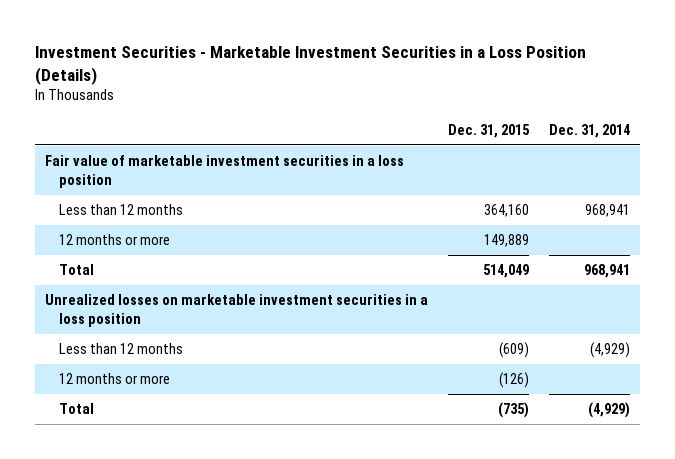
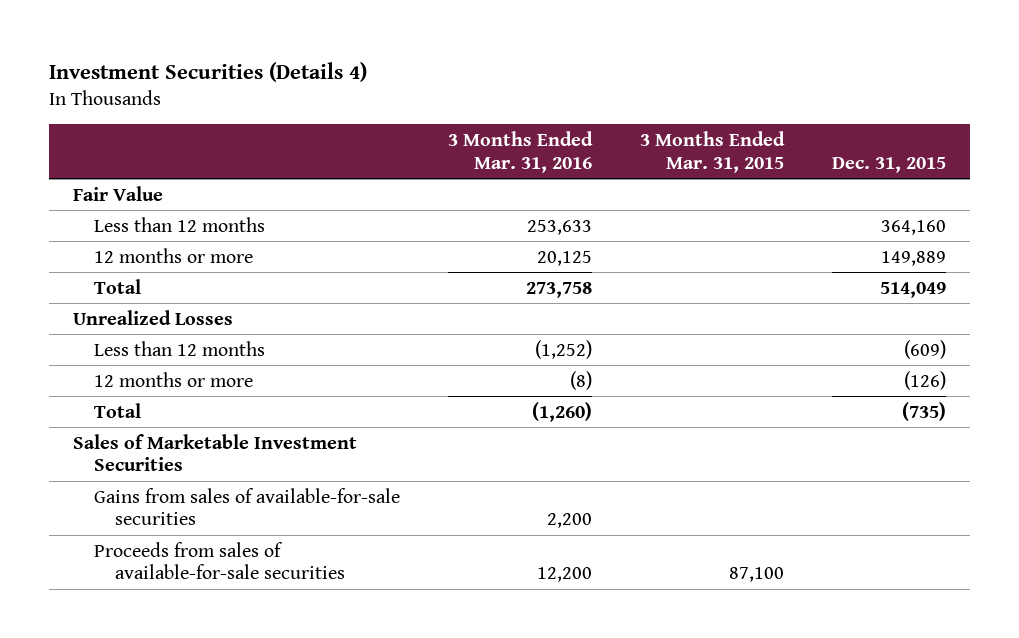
[35,45,587,85] Investment Securities - Marketable Investment Securities in a Loss Position (Details) -> [49,62,368,83] Investment Securities (Details 4)
[549,123,631,138] Dec. 31, 2014 -> none
none -> [447,130,593,173] 3 Months Ended Mar. 31, 2016
none -> [639,130,785,173] 3 Months Ended Mar. 31, 2015
[45,155,405,188] Fair value of marketable investment securities in a loss position -> [73,185,164,201] Fair Value
[45,294,429,327] Unrealized losses on marketable investment securities in a loss position -> [73,309,234,325] Unrealized Losses
none -> [73,433,358,472] Sales of Marketable Investment Securities
none -> [93,487,400,526] Gains from sales of available-for-sale securities
none -> [93,541,345,580] Proceeds from sales of available-for-sale securities

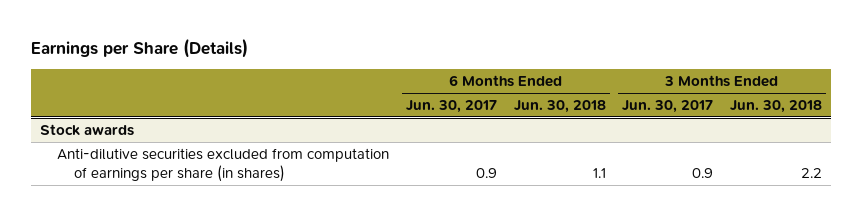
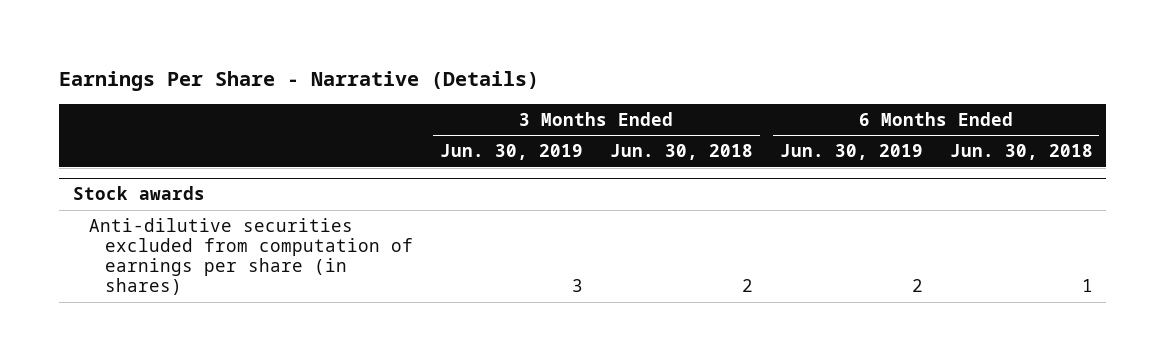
[31,38,249,59] Earnings per Share (Details) -> [59,71,540,92] Earnings Per Share - Narrative (Details)
[405,100,497,114] Jun. 30, 2017 -> none
[622,100,714,114] Jun. 30, 2017 -> none
none -> [439,144,583,161] Jun. 30, 2019
none -> [779,144,923,161] Jun. 30, 2019
[592,167,606,178] 1.1 -> [1081,279,1093,293] 1
[801,167,823,178] 2.2 -> [741,279,753,293] 2

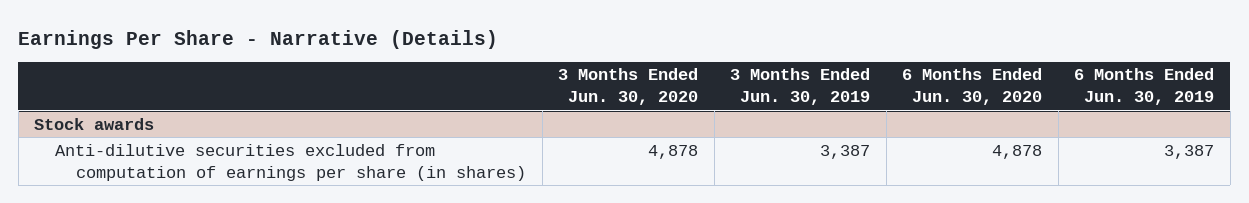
[609,144,753,161] Jun. 30, 2018 -> none
[949,144,1093,161] Jun. 30, 2018 -> none
none -> [558,68,699,106] 3 Months Ended Jun. 30, 2020
none -> [902,68,1043,106] 6 Months Ended Jun. 30, 2020
[571,279,583,293] 3 -> [820,144,871,159] 3,387
[911,279,923,293] 2 -> [1164,144,1215,159] 3,387

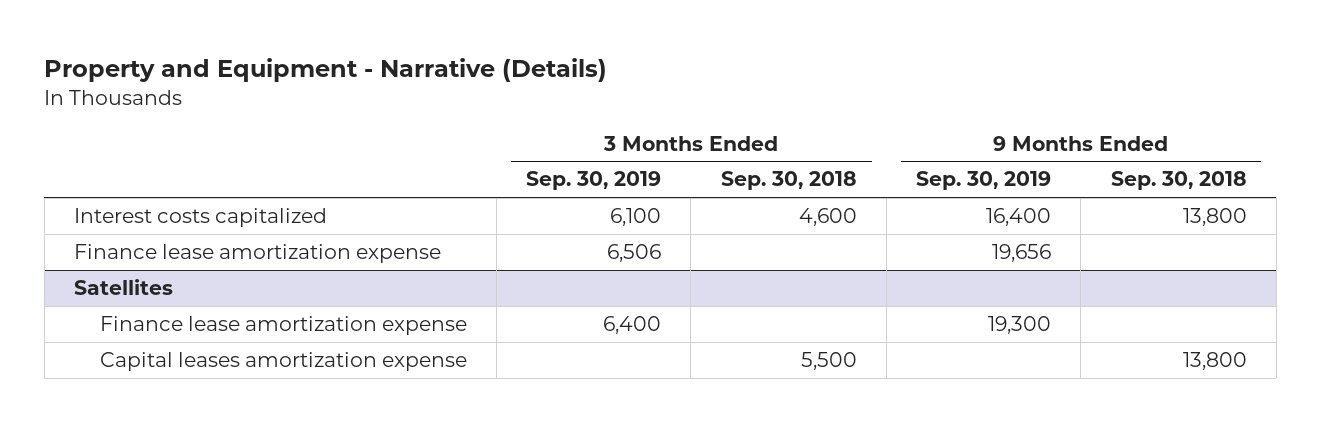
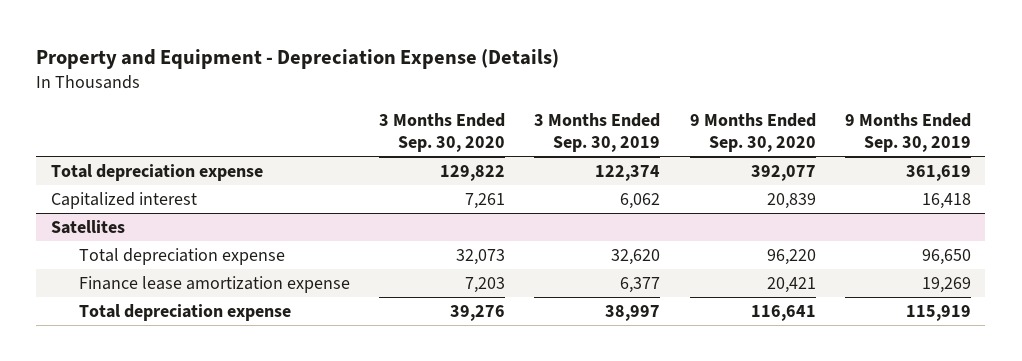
[44,57,608,82] Property and Equipment - Narrative (Details) -> [36,49,560,70] Property and Equipment - Depreciation Expense (Details)
[720,171,857,191] Sep. 30, 2018 -> none
[1110,171,1247,191] Sep. 30, 2018 -> none
none -> [379,112,506,153] 3 Months Ended Sep. 30, 2020
none -> [689,112,816,153] 9 Months Ended Sep. 30, 2020
[74,244,442,264] Finance lease amortization expense -> none
none -> [50,163,263,181] Total depreciation expense
[74,208,328,228] Interest costs capitalized -> [50,191,197,209] Capitalized interest
[610,208,662,227] 6,100 -> [620,192,661,209] 6,062
[986,208,1052,227] 16,400 -> [921,192,971,209] 16,418
[99,352,467,372] Capital leases amortization expense -> none
none -> [79,247,286,265] Total depreciation expense
[603,316,662,335] 6,400 -> [620,276,661,293] 6,377
[988,316,1052,335] 19,300 -> [921,276,971,293] 19,269
none -> [79,303,292,321] Total depreciation expense

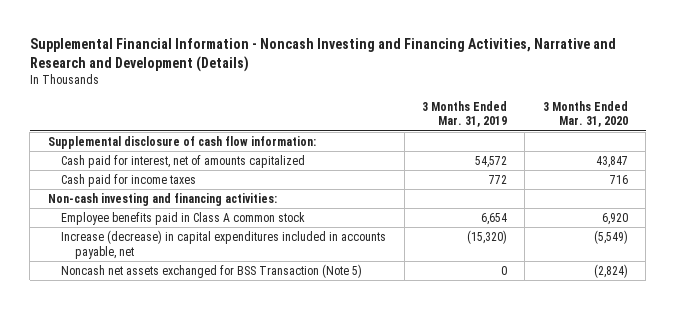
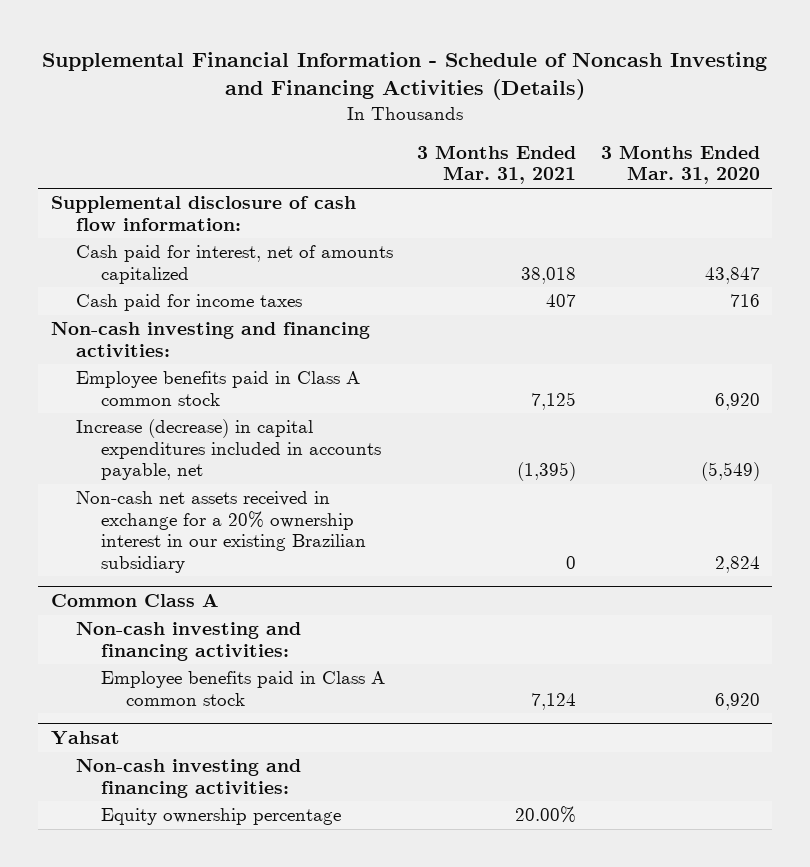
[29,37,616,72] Supplemental Financial Information - Noncash Investing and Financing Activities, Narrative and Research and Development (Details) -> [42,51,768,101] Supplemental Financial Information - Schedule of Noncash Investing and Financing Activities (Details)
[422,100,508,128] 3 Months Ended Mar. 31, 2019 -> none
none -> [417,144,577,185] 3 Months Ended Mar. 31, 2021
[61,263,363,278] Noncash net assets exchanged for BSS Transaction (Note 5) -> none
none -> [75,491,366,573] Non-cash net assets received in exchange for a 20% ownership interest in our existing Brazilian subsidiary
none -> [50,594,219,608] Common Class A
none -> [75,622,301,661] Non-cash investing and financing activities:
none -> [100,671,385,706] Employee benefits paid in Class A common stock
none -> [50,731,120,746] Yahsat
none -> [75,759,301,798] Non-cash investing and financing activities:
none -> [100,808,341,826] Equity ownership percentage

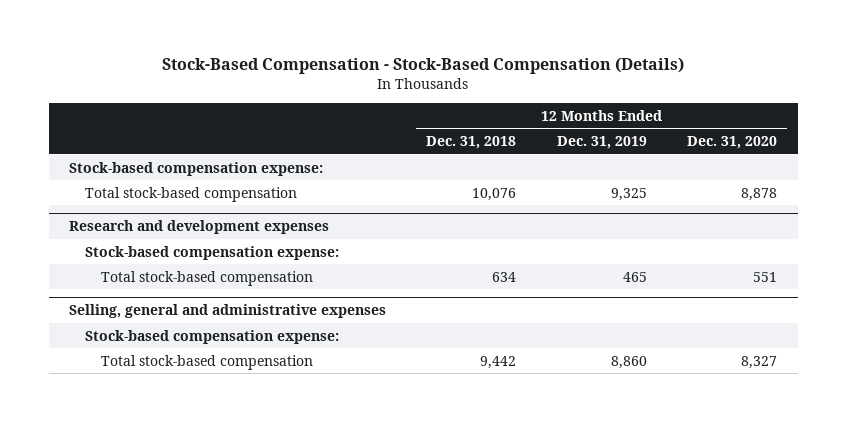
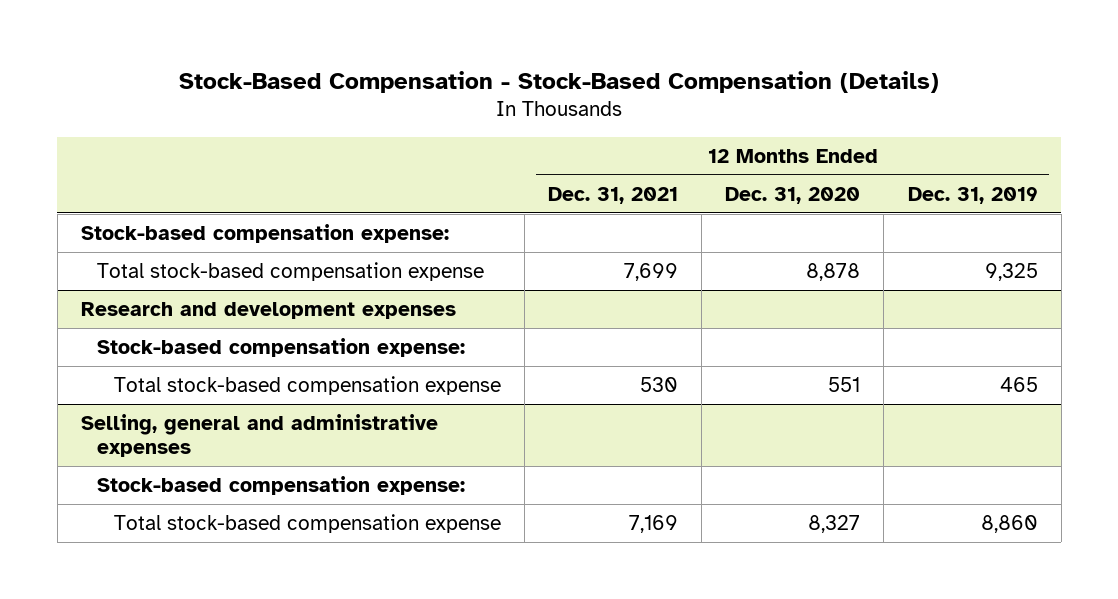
[426,136,517,150] Dec. 31, 2018 -> none
none -> [547,186,678,204] Dec. 31, 2021
[84,186,297,202] Total stock-based compensation -> [97,261,485,281] Total stock-based compensation expense
[100,270,313,286] Total stock-based compensation -> [113,375,501,395] Total stock-based compensation expense
[100,354,313,370] Total stock-based compensation -> [113,513,501,533] Total stock-based compensation expense

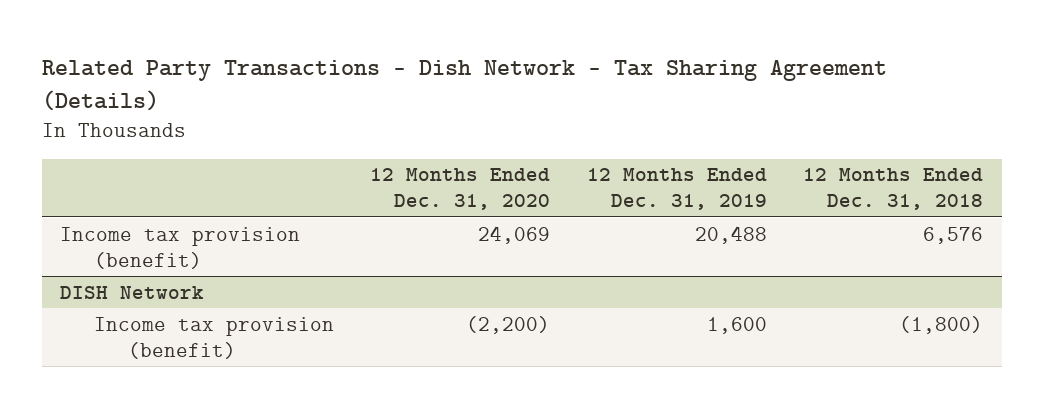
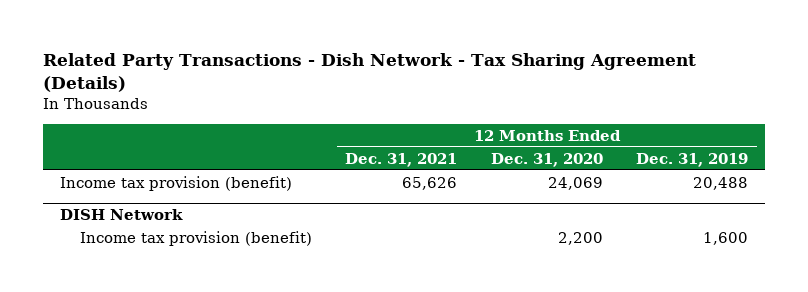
[803,168,984,211] 12 Months Ended Dec. 31, 2018 -> none
none -> [345,152,458,167] Dec. 31, 2021
[466,315,551,334] (2,200) -> [557,231,603,245] 2,200

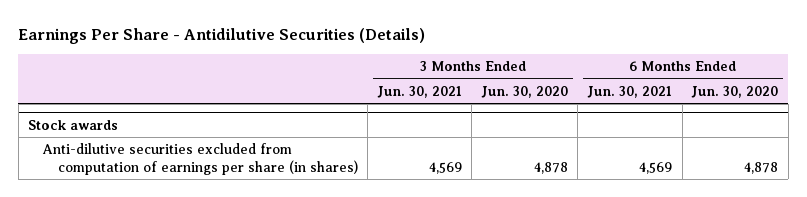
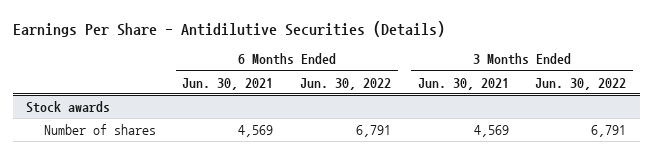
[480,85,568,98] Jun. 30, 2020 -> none
[691,85,779,98] Jun. 30, 2020 -> none
none -> [299,77,391,90] Jun. 30, 2022
none -> [535,77,627,90] Jun. 30, 2022
[42,143,358,175] Anti-dilutive securities excluded from computation of earnings per share (in shares) -> [43,123,156,135] Number of shares

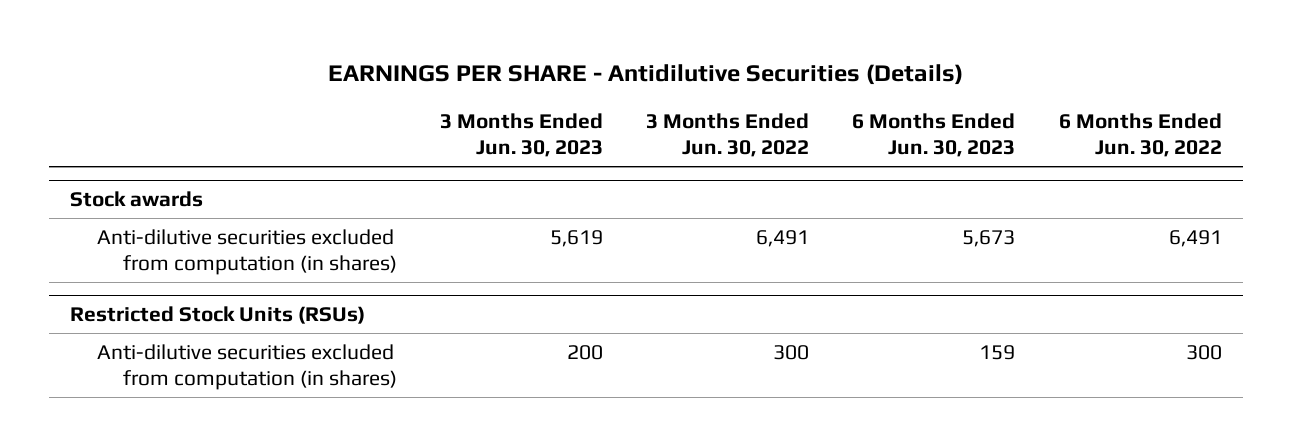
[12,20,445,37] Earnings Per Share - Antidilutive Securities (Details) -> [327,64,963,86] EARNINGS PER SHARE - Antidilutive Securities (Details)
[182,77,274,90] Jun. 30, 2021 -> none
[417,77,509,90] Jun. 30, 2021 -> none
none -> [440,112,604,158] 3 Months Ended Jun. 30, 2023
none -> [852,112,1016,158] 6 Months Ended Jun. 30, 2023
[43,123,156,135] Number of shares -> none
none -> [96,228,398,276] Anti-dilutive securities excluded from computation (in shares)
none -> [70,305,366,324] Restricted Stock Units (RSUs)
none -> [96,343,398,391] Anti-dilutive securities excluded from computation (in shares)

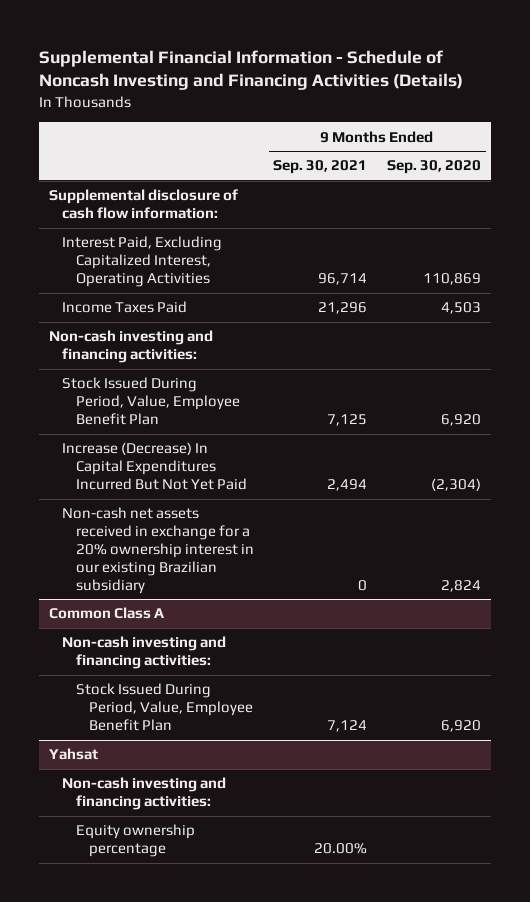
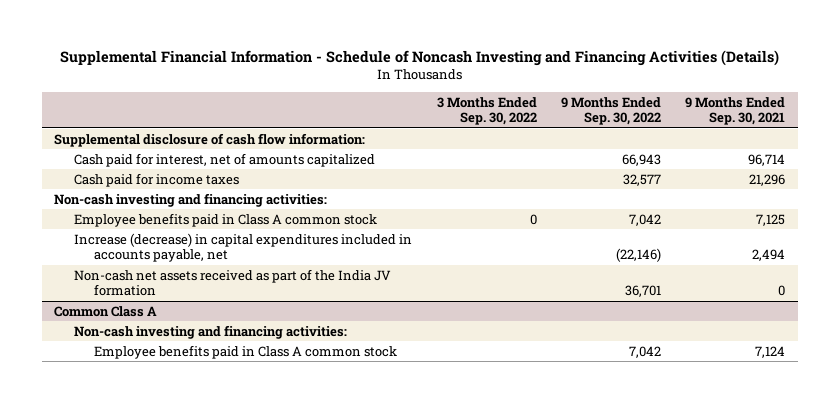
[387,160,482,175] Sep. 30, 2020 -> none
none -> [436,96,537,126] 3 Months Ended Sep. 30, 2022
none -> [560,96,661,126] 9 Months Ended Sep. 30, 2022
[62,236,223,288] Interest Paid, Excluding Capitalized Interest, Operating Activities -> [74,152,376,167] Cash paid for interest, net of amounts capitalized
[62,301,188,314] Income Taxes Paid -> [74,172,240,187] Cash paid for income taxes
[62,377,240,426] Stock Issued During Period, Value, Employee Benefit Plan -> [74,212,378,227] Employee benefits paid in Class A common stock
[62,442,247,491] Increase (Decrease) In Capital Expenditures Incurred But Not Yet Paid -> [74,232,413,263] Increase (decrease) in capital expenditures included in accounts payable, net
[62,507,254,594] Non-cash net assets received in exchange for a 20% ownership interest in our existing Brazilian subsidiary -> [74,268,392,297] Non-cash net assets received as part of the India JV formation
[48,748,98,761] Yahsat -> none
[62,777,227,811] Non-cash investing and financing activities: -> none
[75,824,195,858] Equity ownership percentage -> none
[75,683,254,732] Stock Issued During Period, Value, Employee Benefit Plan -> [93,344,397,359] Employee benefits paid in Class A common stock

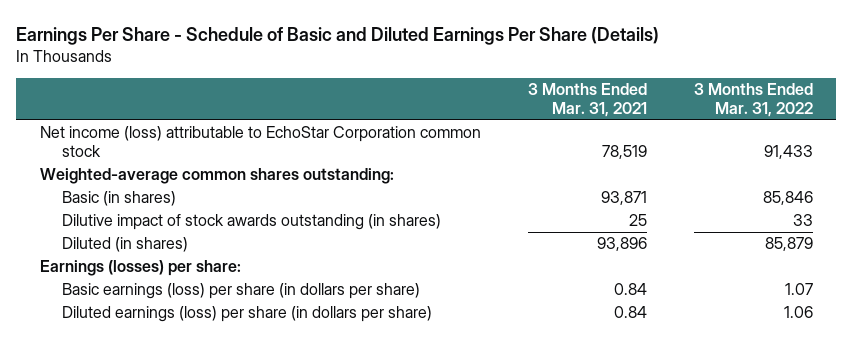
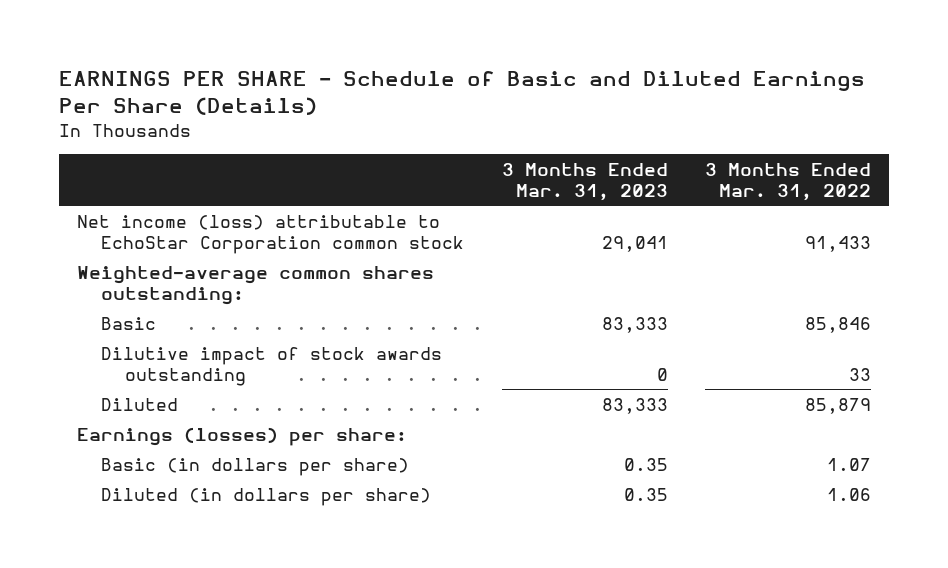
[16,27,660,46] Earnings Per Share - Schedule of Basic and Diluted Earnings Per Share (Details) -> [58,71,865,116] EARNINGS PER SHARE - Schedule of Basic and Diluted Earnings Per Share (Details)
[527,83,647,118] 3 Months Ended Mar. 31, 2021 -> none
none -> [501,163,668,201] 3 Months Ended Mar. 31, 2023
[62,191,177,207] Basic (in shares) -> [101,316,157,330] Basic
[62,214,442,231] Dilutive impact of stock awards outstanding (in shares) -> [101,346,443,386] Dilutive impact of stock awards outstanding
[62,237,189,253] Diluted (in shares) -> [101,397,179,411] Diluted
[62,283,421,300] Basic earnings (loss) per share (in dollars per share) -> [101,457,410,476] Basic (in dollars per share)
[62,306,433,323] Diluted earnings (loss) per share (in dollars per share) -> [101,487,432,506] Diluted (in dollars per share)

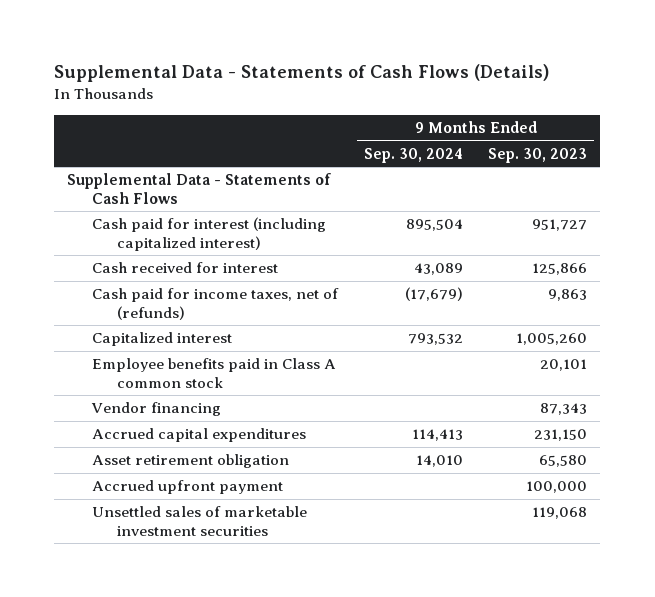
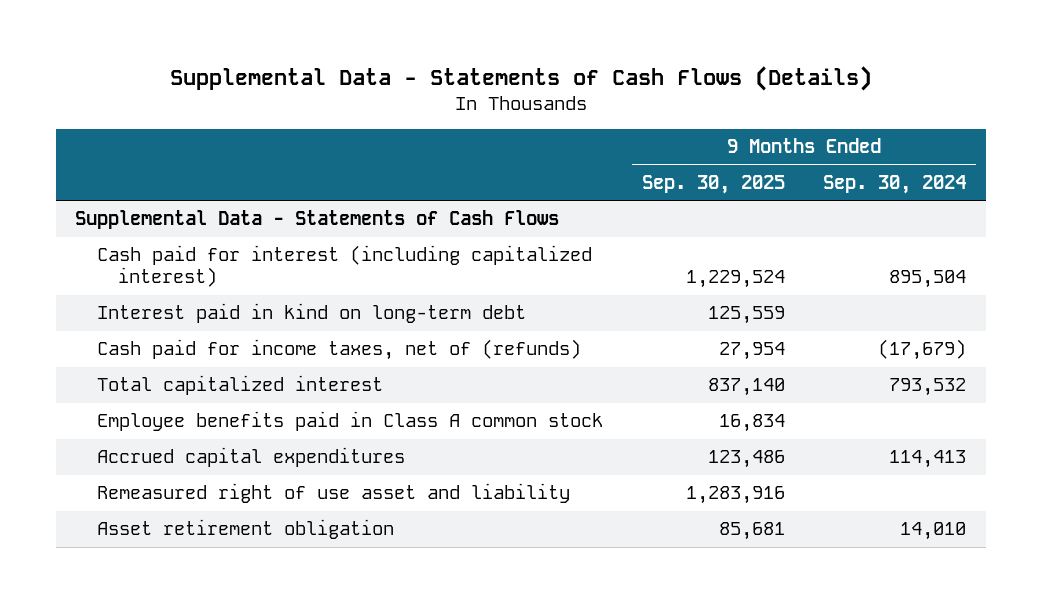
[488,147,588,163] Sep. 30, 2023 -> none
none -> [641,174,785,194] Sep. 30, 2025
[91,262,278,274] Cash received for interest -> none
none -> [96,303,526,324] Interest paid in kind on long-term debt
[91,332,232,347] Capitalized interest -> [96,375,383,396] Total capitalized interest
[90,402,221,417] Vendor financing -> none
none -> [96,483,570,504] Remeasured right of use asset and liability
[91,480,283,495] Accrued upfront payment -> none
[91,506,307,536] Unsettled sales of marketable investment securities -> none

